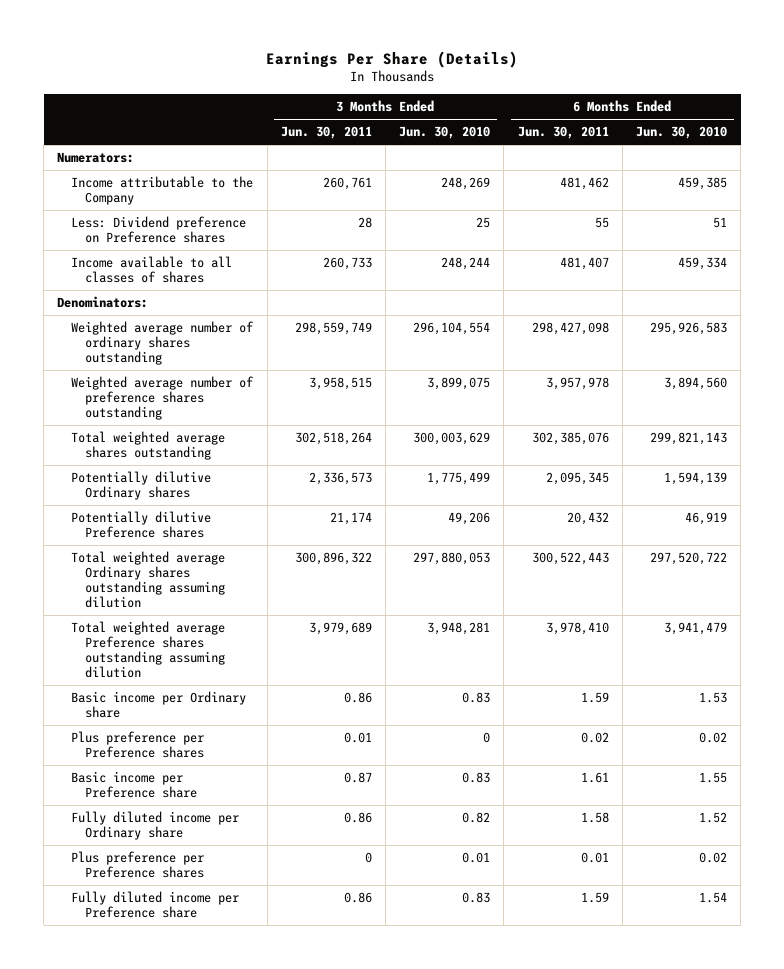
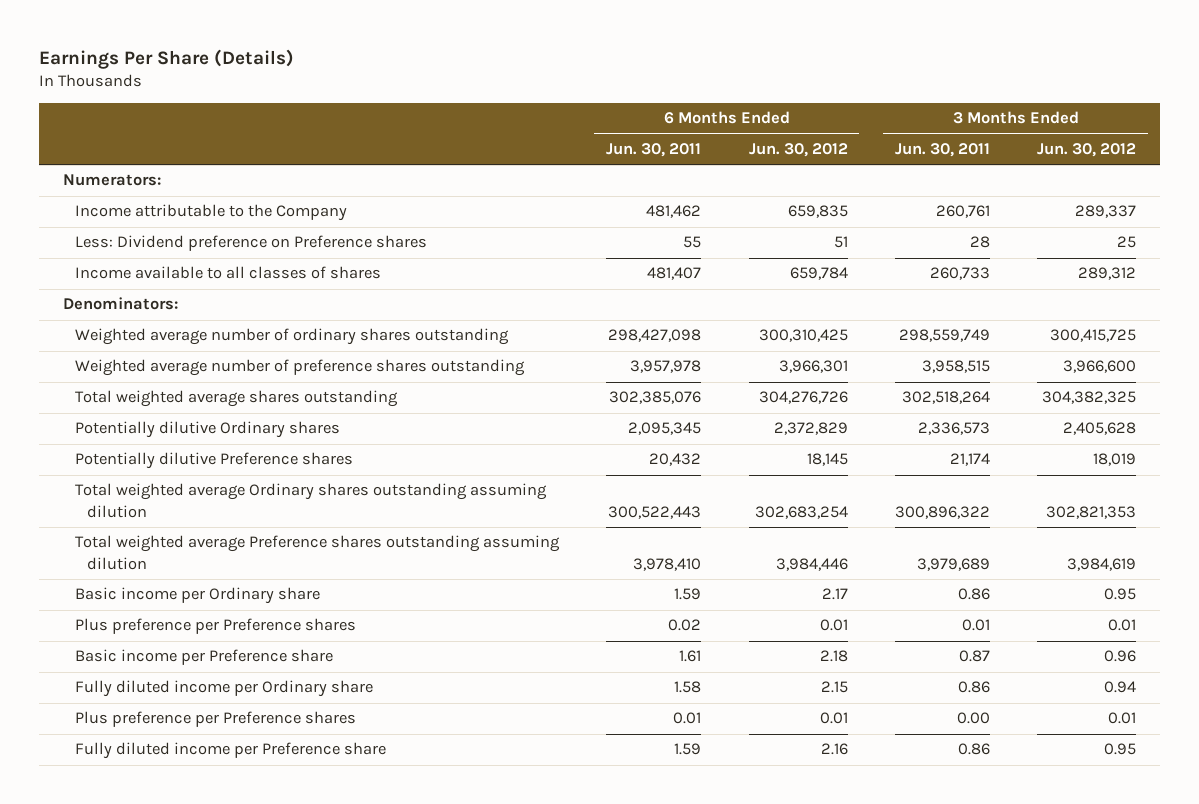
[399,126,491,140] Jun. 30, 2010 -> none
[635,126,727,140] Jun. 30, 2010 -> none
none -> [748,142,848,157] Jun. 30, 2012
none -> [1037,142,1137,157] Jun. 30, 2012
[364,852,372,864] 0 -> [956,712,990,725] 0.00

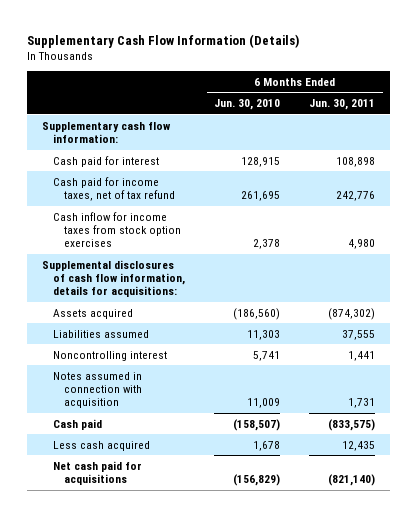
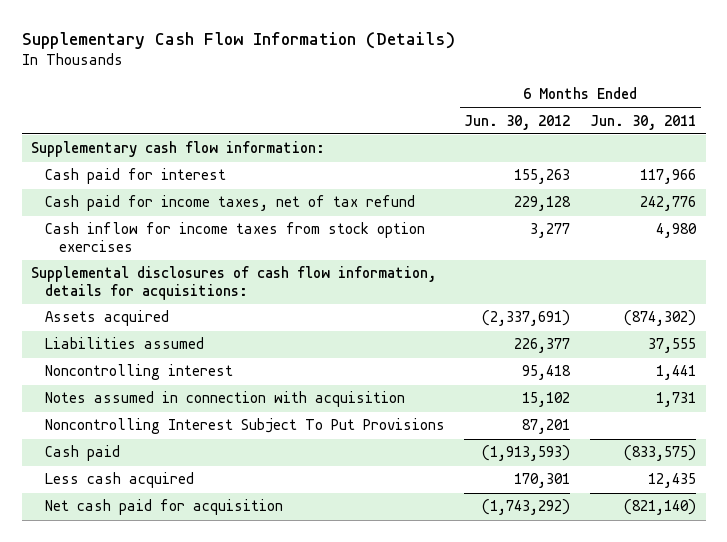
[214,99,281,111] Jun. 30, 2010 -> none
none -> [464,114,571,130] Jun. 30, 2012
[336,156,376,167] 108,898 -> [639,169,696,185] 117,966
none -> [44,418,445,435] Noncontrolling Interest Subject To Put Provisions
[52,460,142,485] Net cash paid for acquisitions -> [44,499,283,516] Net cash paid for acquisition

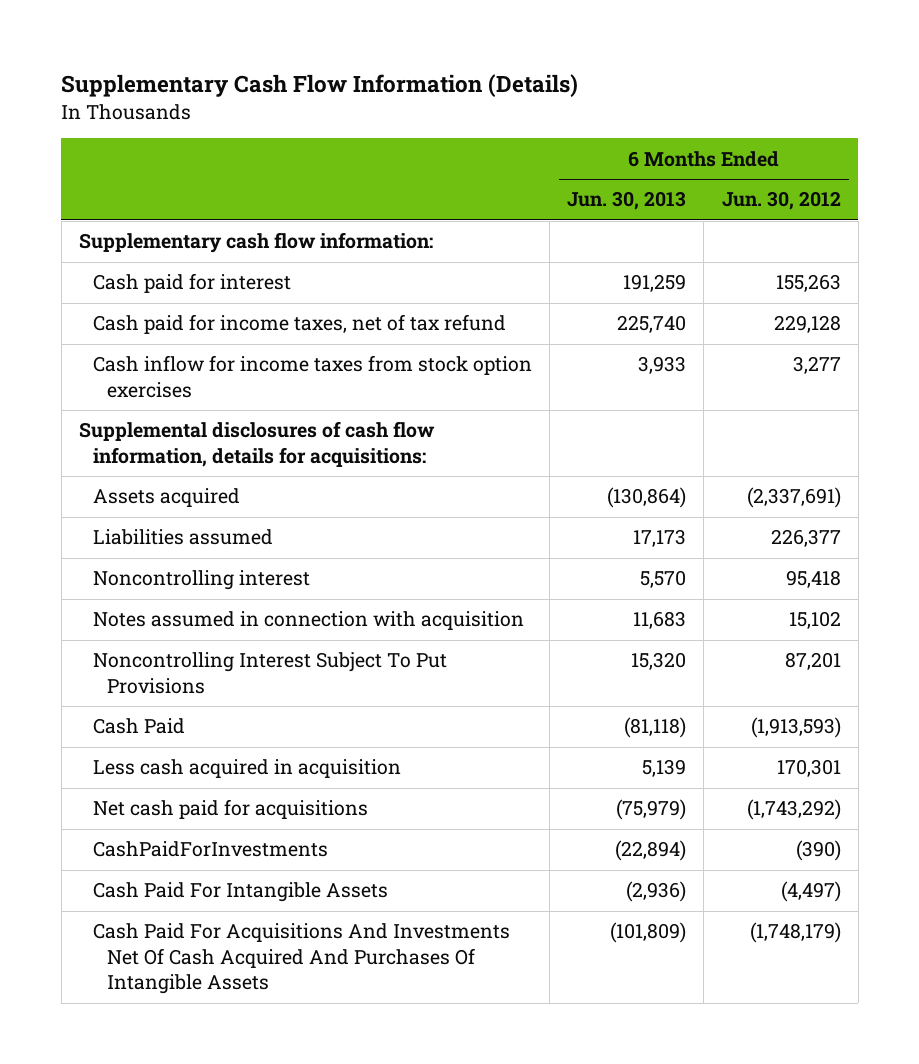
[589,114,696,130] Jun. 30, 2011 -> none
none -> [567,191,687,211] Jun. 30, 2013
[44,445,120,462] Cash paid -> [93,718,186,735] Cash Paid
[44,472,194,489] Less cash acquired -> [93,759,402,779] Less cash acquired in acquisition
[44,499,283,516] Net cash paid for acquisition -> [93,799,369,820] Net cash paid for acquisitions
none -> [93,841,329,858] CashPaidForInvestments
none -> [93,882,389,903] Cash Paid For Intangible Assets
none -> [93,923,511,995] Cash Paid For Acquisitions And Investments Net Of Cash Acquired And Purchases Of Intangible Assets

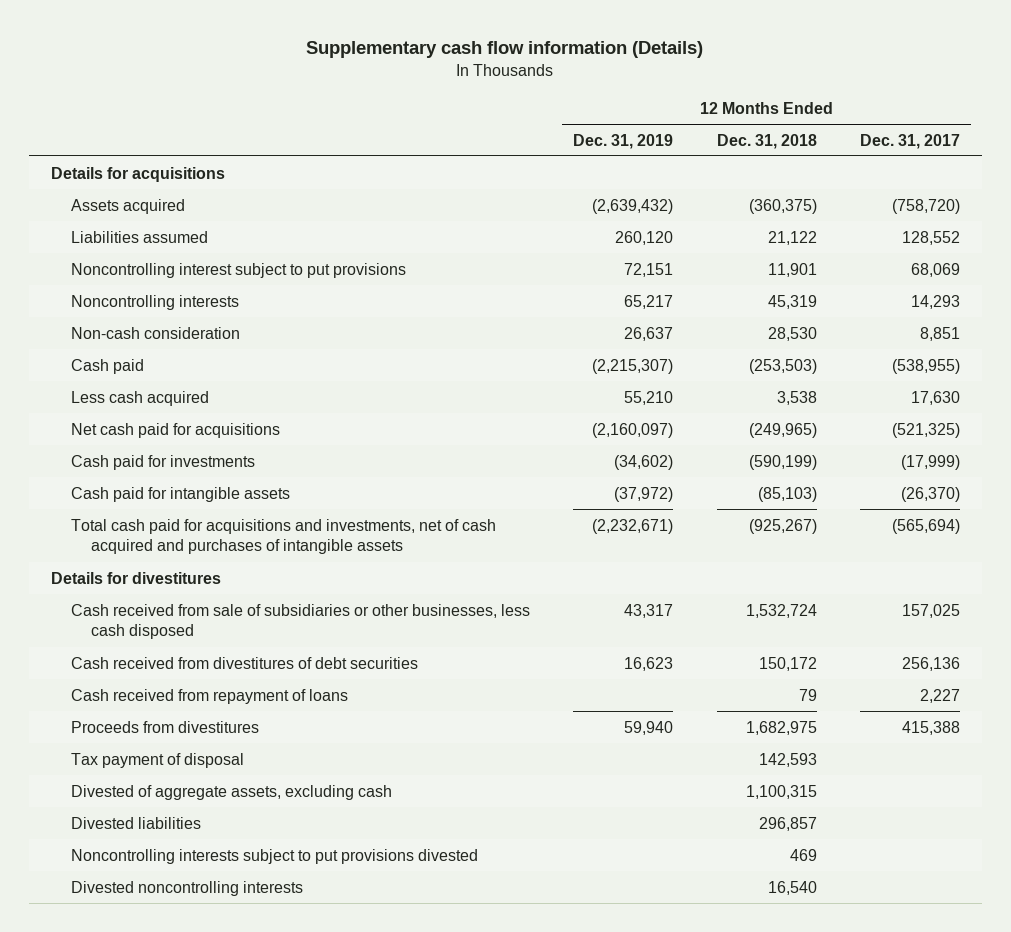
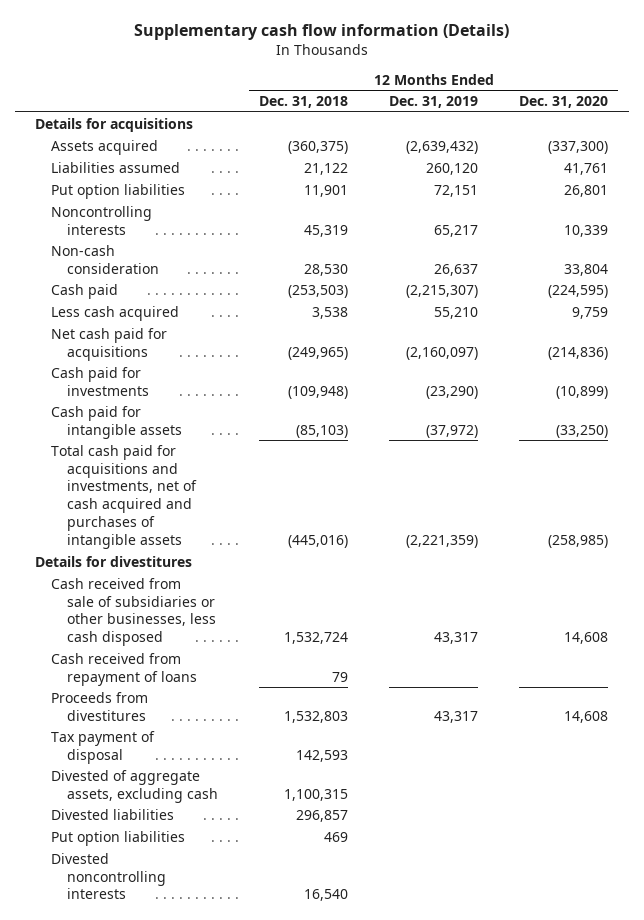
[860,133,961,149] Dec. 31, 2017 -> none
none -> [519,96,609,109] Dec. 31, 2020
[70,262,406,278] Noncontrolling interest subject to put provisions -> [51,183,186,199] Put option liabilities
[614,454,674,470] (34,602) -> [426,385,479,399] (23,290)
[748,454,817,470] (590,199) -> [288,385,349,399] (109,948)
[592,518,674,534] (2,232,671) -> [406,534,479,548] (2,221,359)
[748,518,817,534] (925,267) -> [288,534,349,548] (445,016)
[70,656,418,669] Cash received from divestitures of debt securities -> none
[624,720,674,735] 59,940 -> [434,710,479,723] 43,317
[745,720,817,735] 1,682,975 -> [284,710,349,723] 1,532,803
[70,848,478,864] Noncontrolling interests subject to put provisions divested -> [51,830,186,846] Put option liabilities

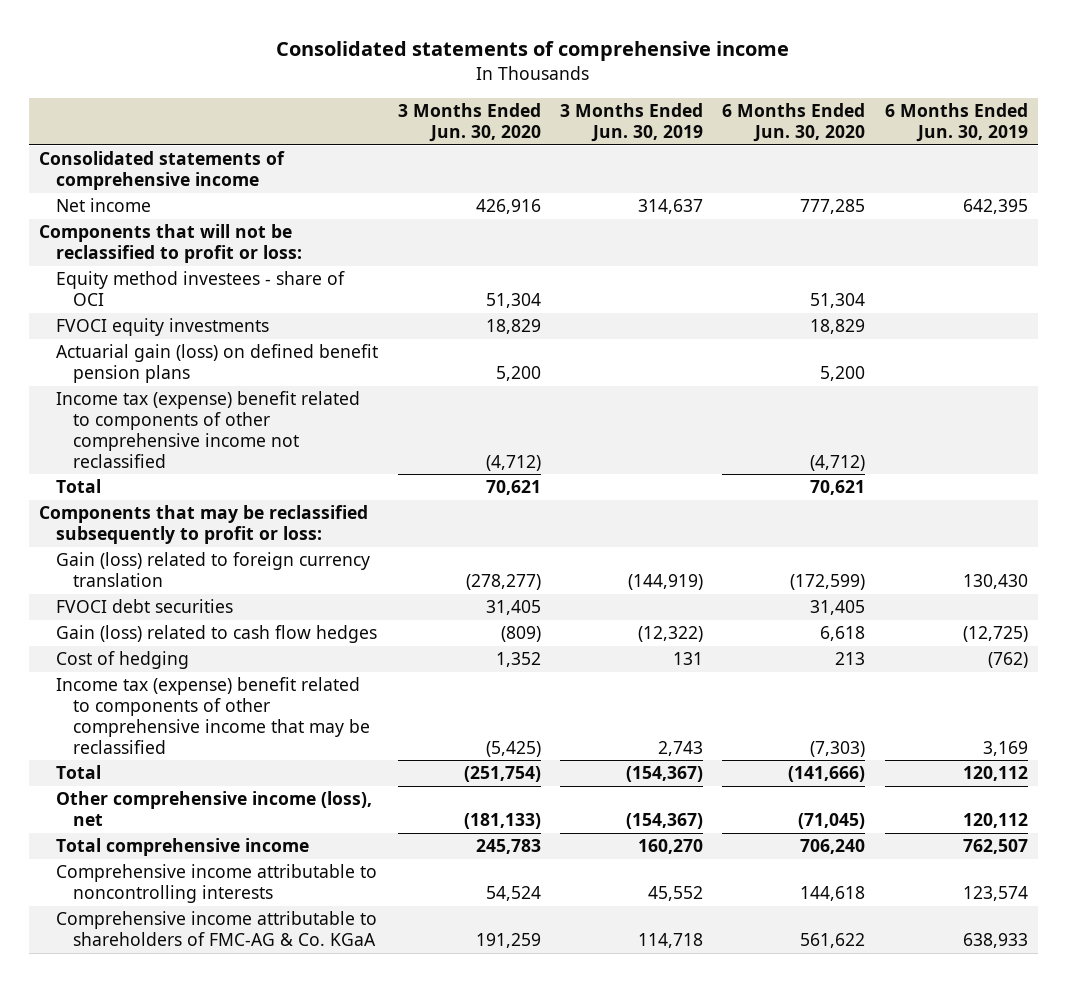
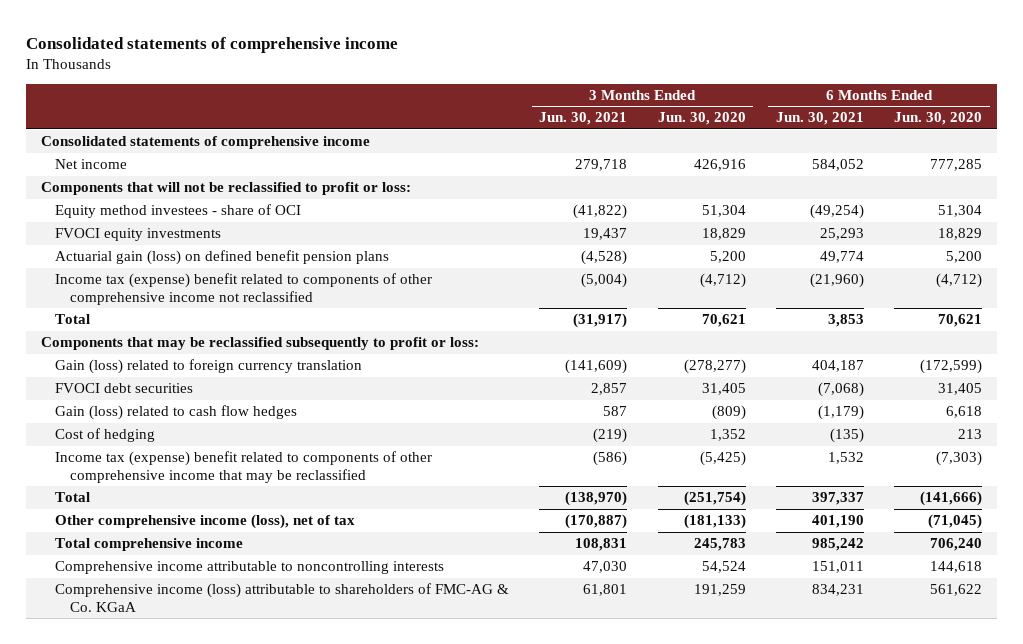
[560,103,704,142] 3 Months Ended Jun. 30, 2019 -> none
[884,103,1028,142] 6 Months Ended Jun. 30, 2019 -> none
none -> [539,112,628,126] Jun. 30, 2021
none -> [775,112,864,126] Jun. 30, 2021
[56,791,373,827] Other comprehensive income (loss), net -> [55,514,356,530] Other comprehensive income (loss), net of tax
[56,911,378,947] Comprehensive income attributable to shareholders of FMC-AG & Co. KGaA -> [55,583,510,612] Comprehensive income (loss) attributable to shareholders of FMC-AG & Co. KGaA

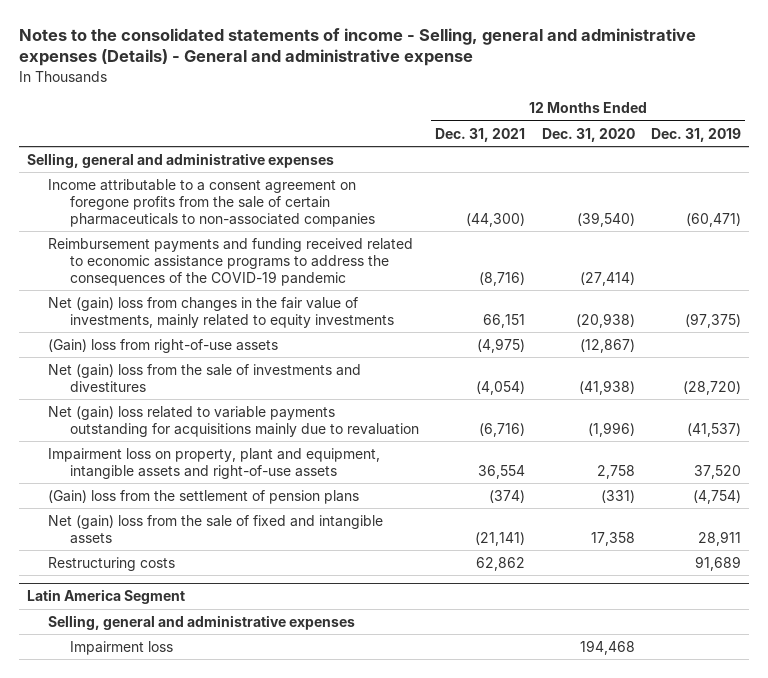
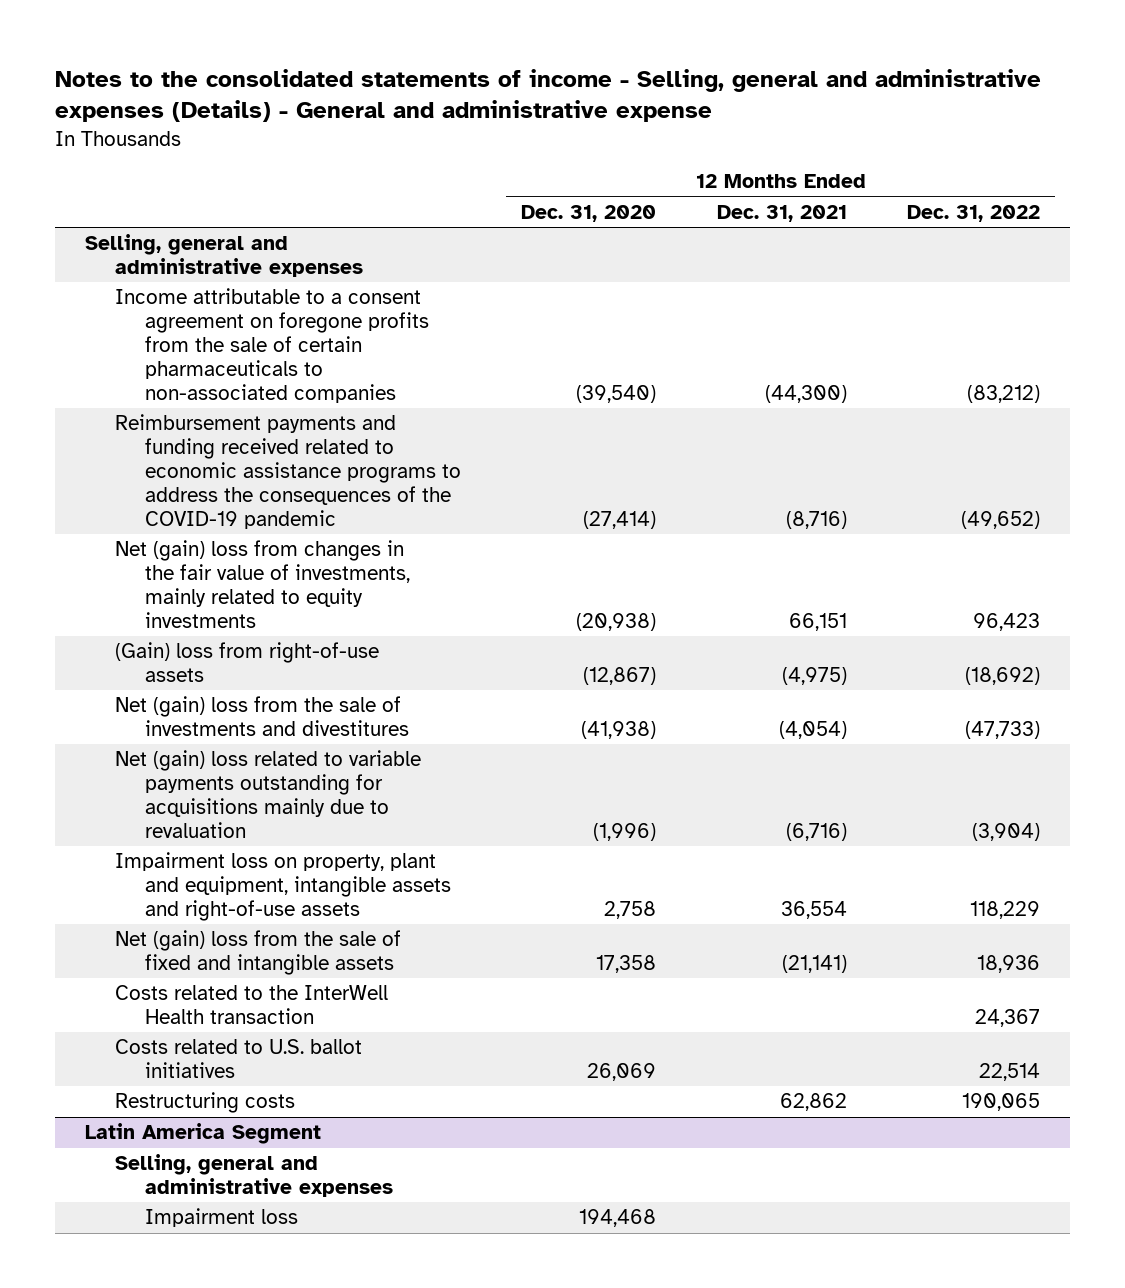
[650,127,741,142] Dec. 31, 2019 -> none
none -> [907,204,1041,222] Dec. 31, 2022
[48,489,360,504] (Gain) loss from the settlement of pension plans -> none
none -> [115,985,389,1025] Costs related to the InterWell Health transaction
none -> [115,1039,363,1079] Costs related to U.S. ballot initiatives

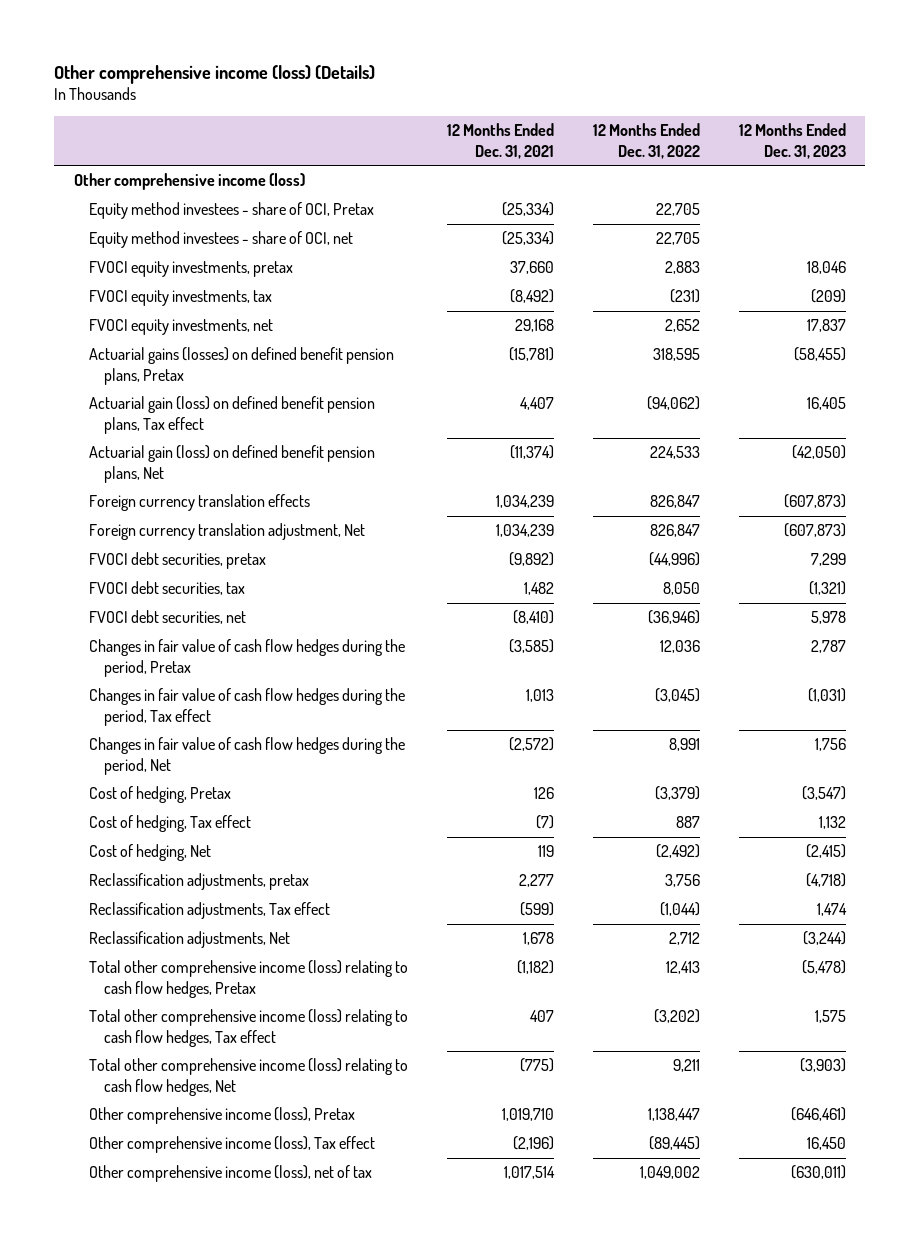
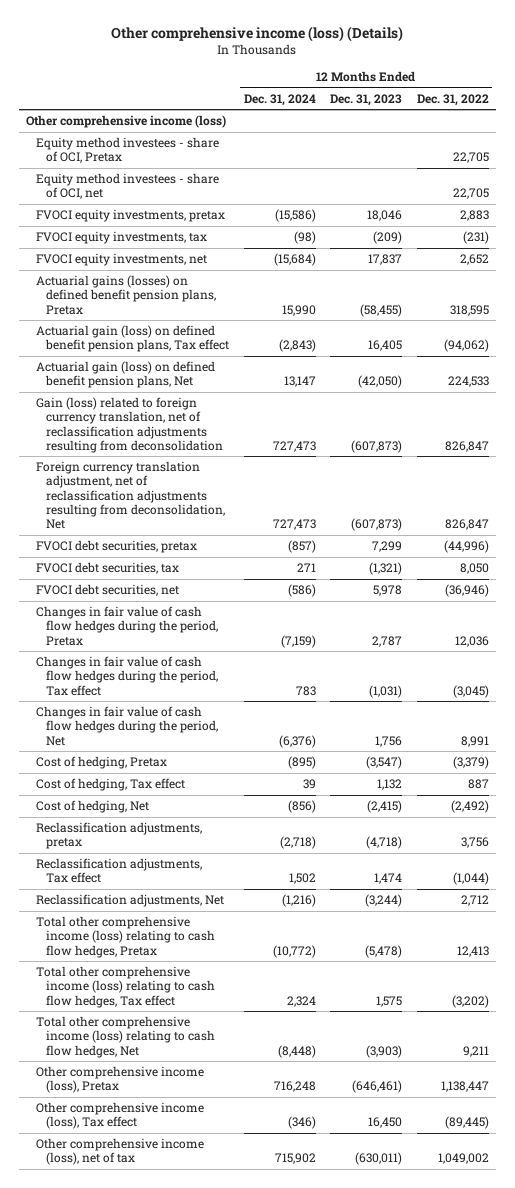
[446,123,554,159] 12 Months Ended Dec. 31, 2021 -> none
none -> [243,93,316,106] Dec. 31, 2024
[88,494,310,512] Foreign currency translation effects -> [36,397,224,453] Gain (loss) related to foreign currency translation, net of reclassification adjustments resulting from deconsolidation
[88,523,365,541] Foreign currency translation adjustment, Net -> [36,461,226,530] Foreign currency translation adjustment, net of reclassification adjustments resulting from deconsolidation, Net

